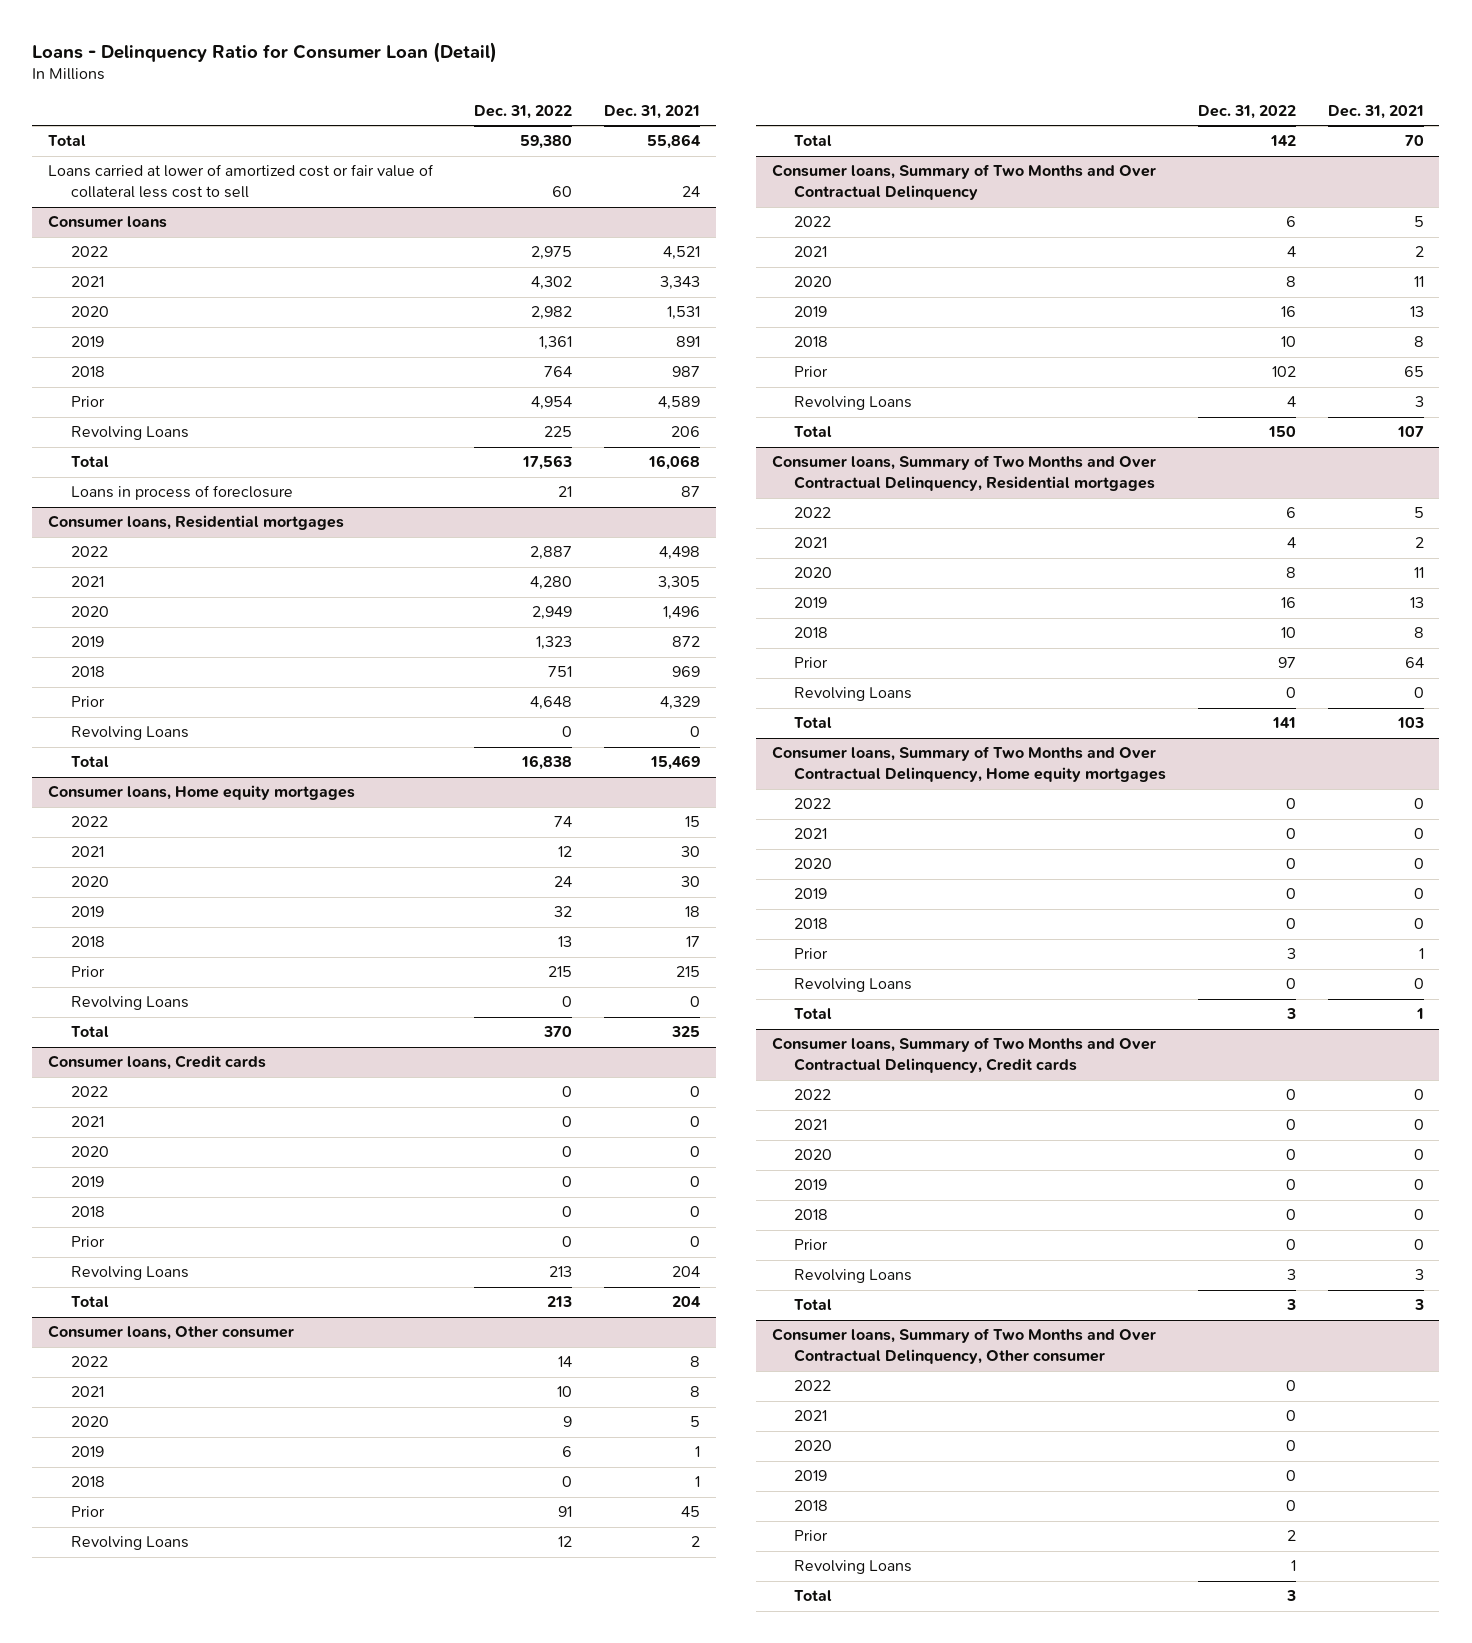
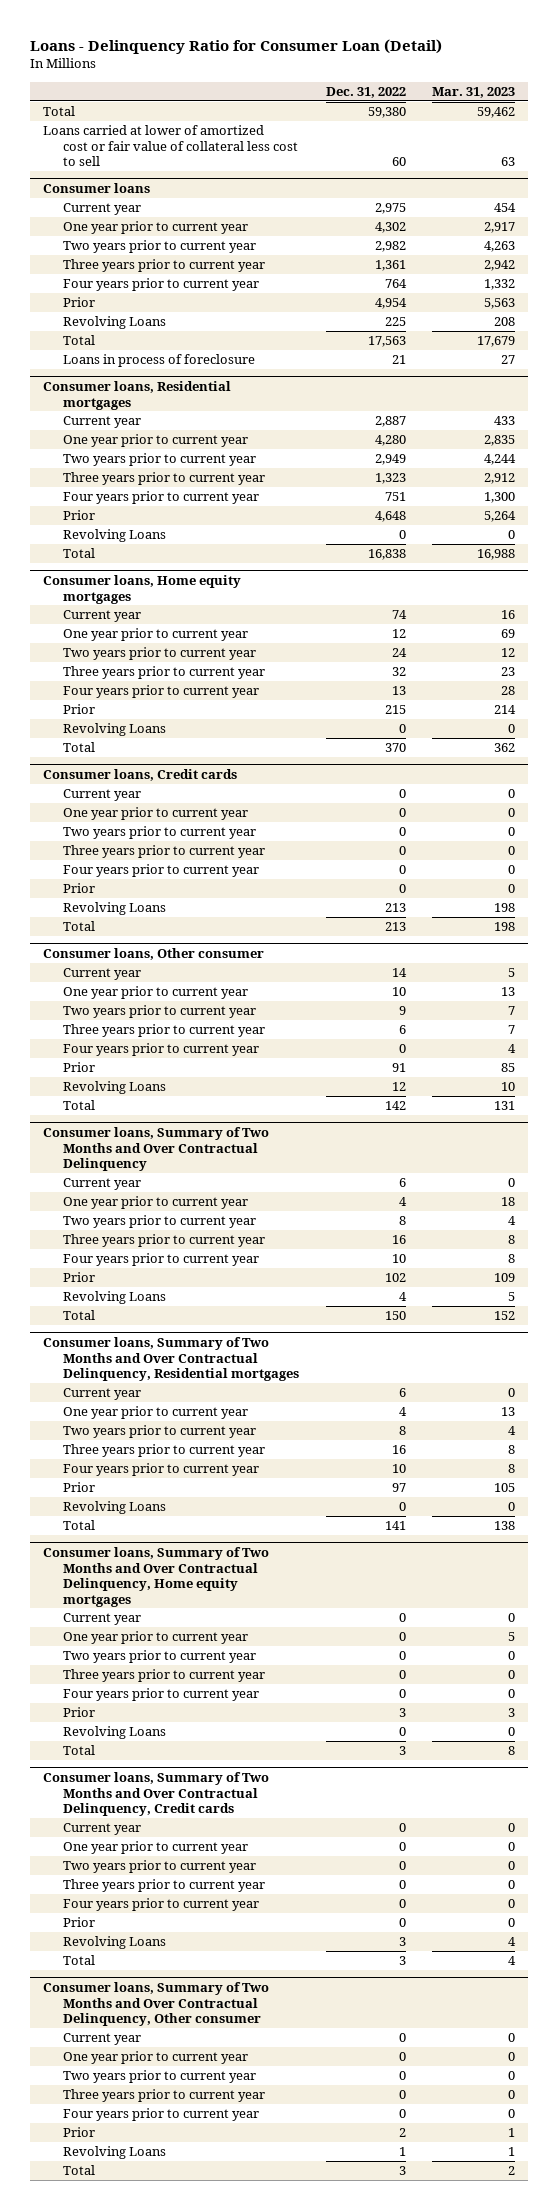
[603,104,700,119] Dec. 31, 2021 -> none
none -> [432,86,516,98] Mar. 31, 2023
[70,246,108,258] 2022 -> [63,203,142,216] Current year
[70,276,104,288] 2021 -> [63,221,249,235] One year prior to current year
[70,306,109,318] 2020 -> [63,240,257,254] Two years prior to current year
[70,336,104,348] 2019 -> [63,259,266,273] Three years prior to current year
[70,366,105,378] 2018 -> [63,278,260,292] Four years prior to current year
[70,546,108,558] 2022 -> [63,416,142,429] Current year
[70,576,104,588] 2021 -> [63,434,249,448] One year prior to current year
[70,606,109,618] 2020 -> [63,453,257,467] Two years prior to current year
[70,636,104,648] 2019 -> [63,472,266,486] Three years prior to current year
[70,666,105,678] 2018 -> [63,491,260,505] Four years prior to current year
[70,816,108,828] 2022 -> [63,610,142,623] Current year
[70,846,104,858] 2021 -> [63,628,249,642] One year prior to current year
[70,876,109,888] 2020 -> [63,647,257,661] Two years prior to current year
[70,906,104,918] 2019 -> [63,666,266,680] Three years prior to current year
[70,936,105,948] 2018 -> [63,685,260,699] Four years prior to current year
[70,1086,108,1098] 2022 -> [63,789,142,802] Current year
[70,1116,104,1128] 2021 -> [63,807,249,821] One year prior to current year
[70,1146,109,1158] 2020 -> [63,826,257,840] Two years prior to current year
[70,1176,104,1188] 2019 -> [63,845,266,859] Three years prior to current year
[70,1206,105,1218] 2018 -> [63,864,260,878] Four years prior to current year
[70,1356,108,1368] 2022 -> [63,968,142,981] Current year
[70,1386,104,1398] 2021 -> [63,986,249,1000] One year prior to current year
[70,1416,109,1428] 2020 -> [63,1005,257,1019] Two years prior to current year
[70,1446,104,1458] 2019 -> [63,1024,266,1038] Three years prior to current year
[70,1476,105,1488] 2018 -> [63,1043,260,1057] Four years prior to current year
[794,216,832,228] 2022 -> [63,1178,142,1191] Current year
[794,246,828,258] 2021 -> [63,1196,249,1210] One year prior to current year
[794,276,833,288] 2020 -> [63,1215,257,1229] Two years prior to current year
[794,306,828,318] 2019 -> [63,1234,266,1248] Three years prior to current year
[794,336,829,348] 2018 -> [63,1253,260,1267] Four years prior to current year
[794,507,832,519] 2022 -> [63,1388,142,1401] Current year
[794,537,828,549] 2021 -> [63,1406,249,1420] One year prior to current year
[794,567,833,579] 2020 -> [63,1425,257,1439] Two years prior to current year
[794,597,828,609] 2019 -> [63,1444,266,1458] Three years prior to current year
[794,627,829,639] 2018 -> [63,1463,260,1477] Four years prior to current year
[794,798,832,810] 2022 -> [63,1613,142,1626] Current year
[794,828,828,840] 2021 -> [63,1631,249,1645] One year prior to current year
[794,858,833,870] 2020 -> [63,1650,257,1664] Two years prior to current year
[794,888,828,900] 2019 -> [63,1669,266,1683] Three years prior to current year
[794,918,829,930] 2018 -> [63,1688,260,1702] Four years prior to current year
[794,1089,832,1101] 2022 -> [63,1823,142,1836] Current year
[794,1119,828,1131] 2021 -> [63,1841,249,1855] One year prior to current year
[794,1149,833,1161] 2020 -> [63,1860,257,1874] Two years prior to current year
[794,1179,828,1191] 2019 -> [63,1879,266,1893] Three years prior to current year
[794,1209,829,1221] 2018 -> [63,1898,260,1912] Four years prior to current year
[794,1380,832,1392] 2022 -> [63,2033,142,2046] Current year
[794,1410,828,1422] 2021 -> [63,2051,249,2065] One year prior to current year
[794,1440,833,1452] 2020 -> [63,2070,257,2084] Two years prior to current year
[794,1470,828,1482] 2019 -> [63,2089,266,2103] Three years prior to current year
[794,1500,829,1512] 2018 -> [63,2108,260,2122] Four years prior to current year

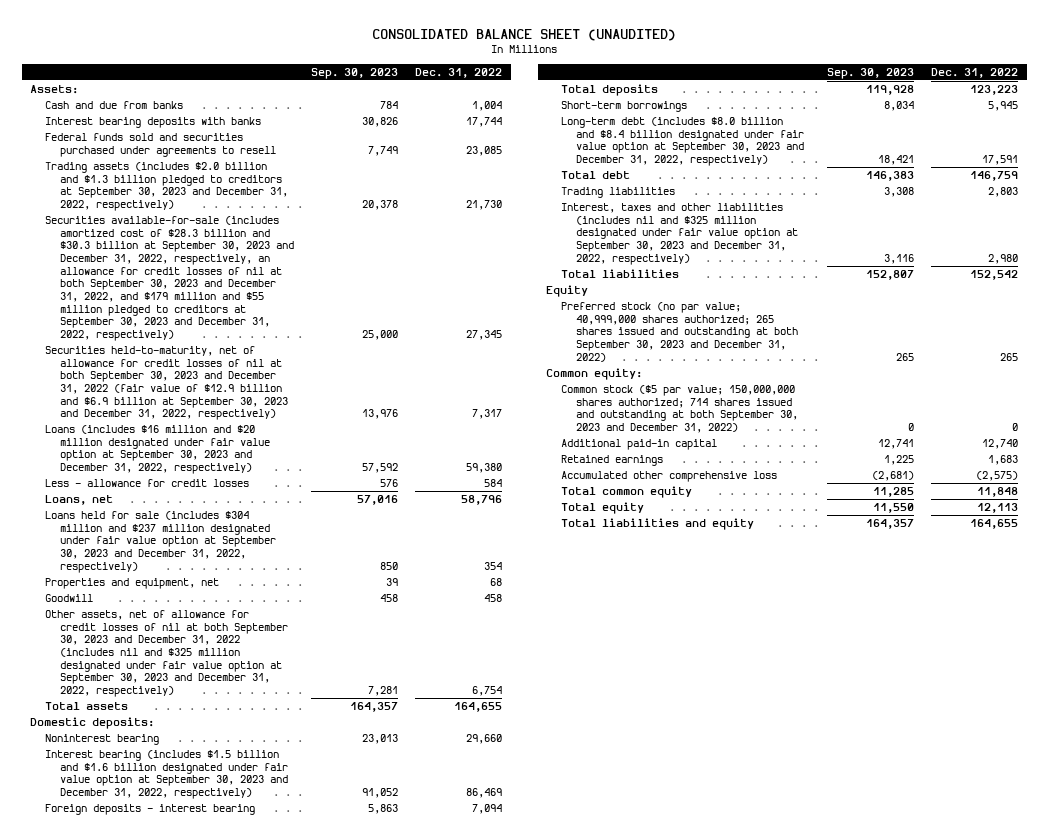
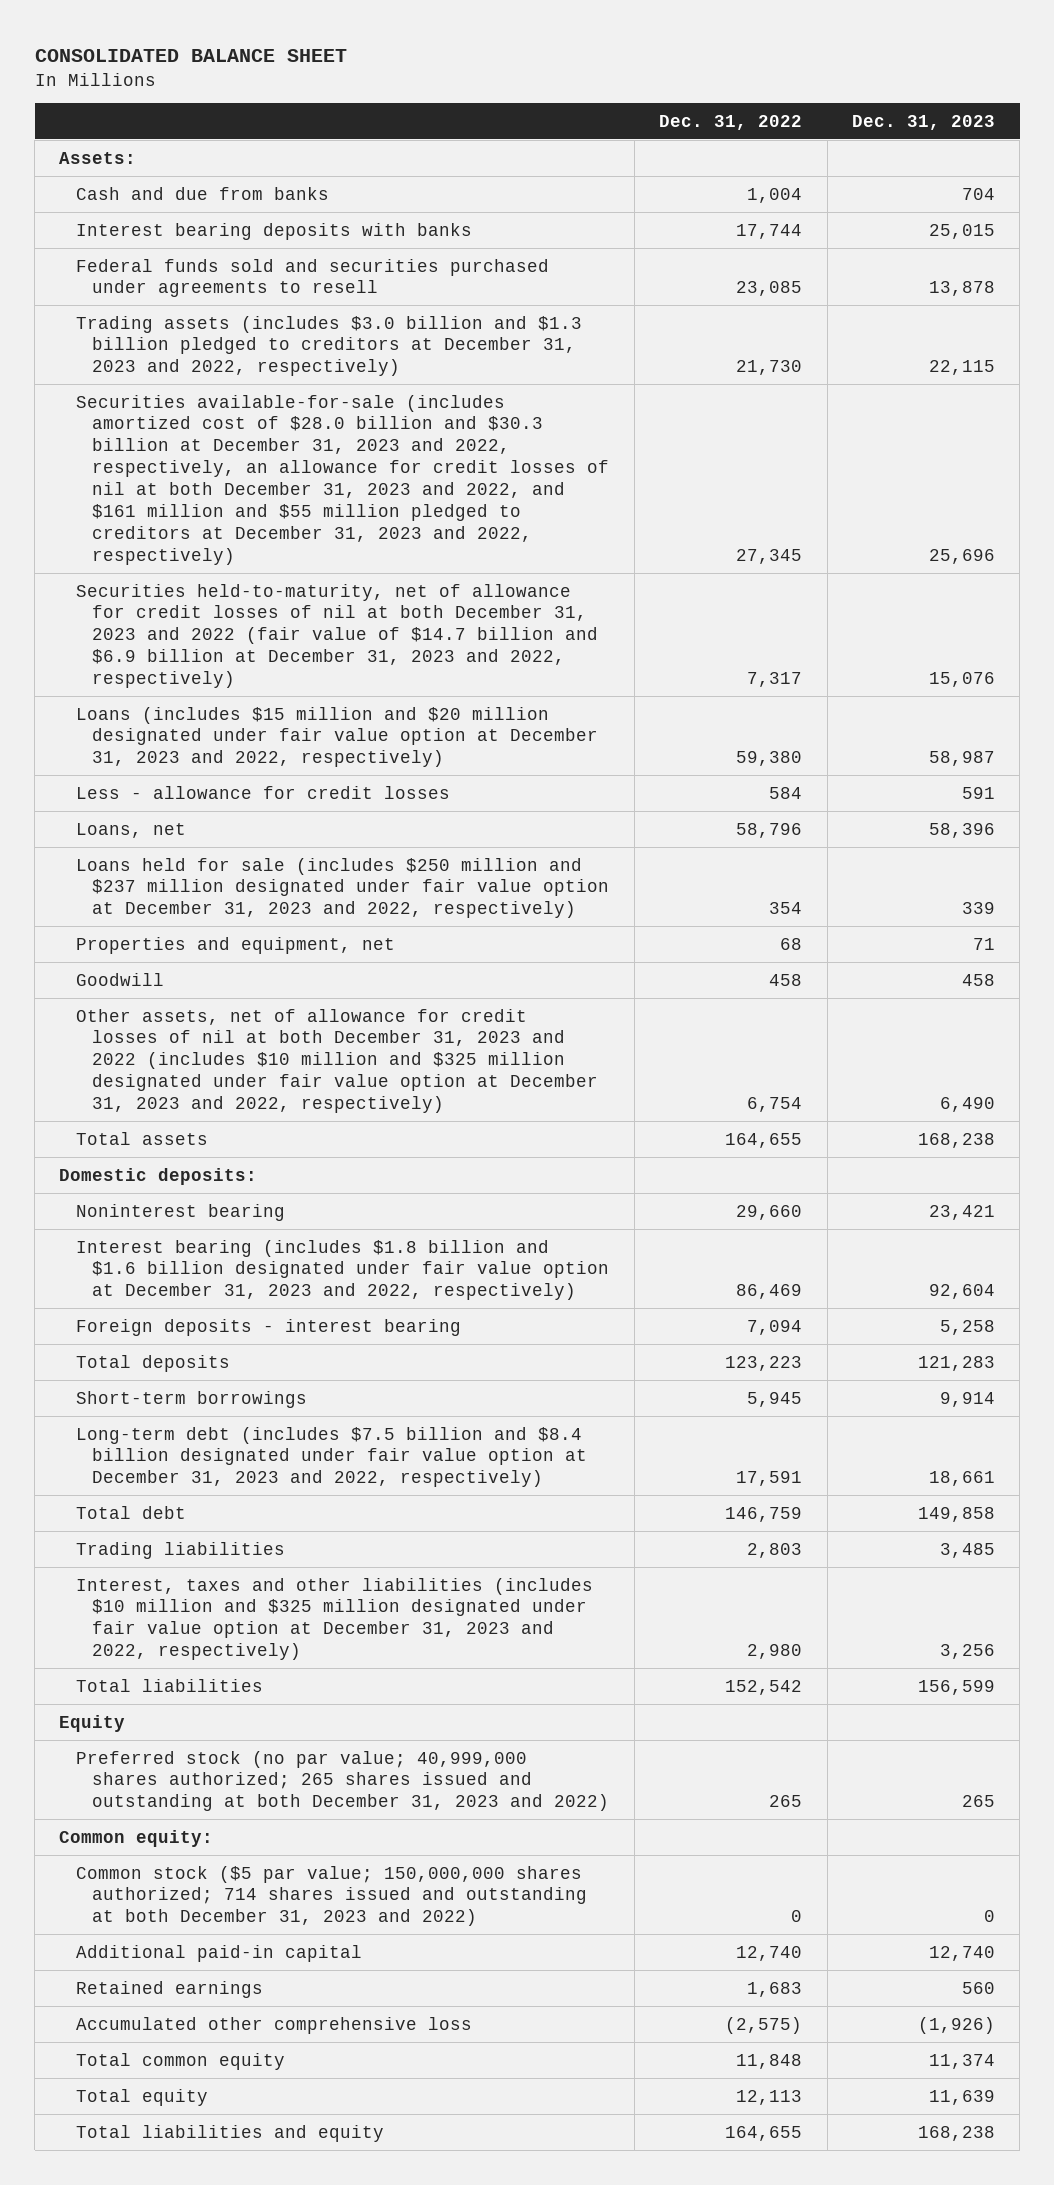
[372,28,677,41] CONSOLIDATED BALANCE SHEET (UNAUDITED) -> [34,48,347,62] CONSOLIDATED BALANCE SHEET
[311,67,399,79] Sep. 30, 2023 -> none
none -> [851,114,995,130] Dec. 31, 2023
[45,162,289,212] Trading assets (includes $2.0 billion and $1.3 billion pledged to creditors at September 30, 2023 and December 31, 2022, respectively) -> [75,315,582,377] Trading assets (includes $3.0 billion and $1.3 billion pledged to creditors at December 31, 2023 and 2022, respectively)
[45,216,295,342] Securities available-for-sale (includes amortized cost of $28.3 billion and $30.3 billion at September 30, 2023 and December 31, 2022, respectively, an allowance for credit losses of nil at both September 30, 2023 and December 31, 2022, and $179 million and $55 million pledged to creditors at September 30, 2023 and December 31, 2022, respectively) -> [75,394,610,565] Securities available-for-sale (includes amortized cost of $28.0 billion and $30.3 billion at December 31, 2023 and 2022, respectively, an allowance for credit losses of nil at both December 31, 2023 and 2022, and $161 million and $55 million pledged to creditors at December 31, 2023 and 2022, respectively)
[45,346,289,421] Securities held-to-maturity, net of allowance for credit losses of nil at both September 30, 2023 and December 31, 2022 (fair value of $12.9 billion and $6.9 billion at September 30, 2023 and December 31, 2022, respectively) -> [75,583,599,689] Securities held-to-maturity, net of allowance for credit losses of nil at both December 31, 2023 and 2022 (fair value of $14.7 billion and $6.9 billion at December 31, 2023 and 2022, respectively)
[45,425,271,475] Loans (includes $16 million and $20 million designated under fair value option at September 30, 2023 and December 31, 2022, respectively) -> [75,706,599,768] Loans (includes $15 million and $20 million designated under fair value option at December 31, 2023 and 2022, respectively)
[45,511,277,573] Loans held for sale (includes $304 million and $237 million designated under fair value option at September 30, 2023 and December 31, 2022, respectively) -> [75,857,610,919] Loans held for sale (includes $250 million and $237 million designated under fair value option at December 31, 2023 and 2022, respectively)
[45,610,289,698] Other assets, net of allowance for credit losses of nil at both September 30, 2023 and December 31, 2022 (includes nil and $325 million designated under fair value option at September 30, 2023 and December 31, 2022, respectively) -> [75,1008,599,1114] Other assets, net of allowance for credit losses of nil at both December 31, 2023 and 2022 (includes $10 million and $325 million designated under fair value option at December 31, 2023 and 2022, respectively)
[45,750,289,800] Interest bearing (includes $1.5 billion and $1.6 billion designated under fair value option at September 30, 2023 and December 31, 2022, respectively) -> [75,1239,610,1301] Interest bearing (includes $1.8 billion and $1.6 billion designated under fair value option at December 31, 2023 and 2022, respectively)
[561,117,804,167] Long-term debt (includes $8.0 billion and $8.4 billion designated under fair value option at September 30, 2023 and December 31, 2022, respectively) -> [75,1426,588,1488] Long-term debt (includes $7.5 billion and $8.4 billion designated under fair value option at December 31, 2023 and 2022, respectively)
[561,203,798,265] Interest, taxes and other liabilities (includes nil and $325 million designated under fair value option at September 30, 2023 and December 31, 2022, respectively) -> [75,1577,593,1661] Interest, taxes and other liabilities (includes $10 million and $325 million designated under fair value option at December 31, 2023 and 2022, respectively)
[561,302,798,362] Preferred stock (no par value; 40,999,000 shares authorized; 265 shares issued and outstanding at both September 30, 2023 and December 31, 2022) -> [75,1750,610,1812] Preferred stock (no par value; 40,999,000 shares authorized; 265 shares issued and outstanding at both December 31, 2023 and 2022)
[561,385,798,434] Common stock ($5 par value; 150,000,000 shares authorized; 714 shares issued and outstanding at both September 30, 2023 and December 31, 2022) -> [75,1865,588,1927] Common stock ($5 par value; 150,000,000 shares authorized; 714 shares issued and outstanding at both December 31, 2023 and 2022)

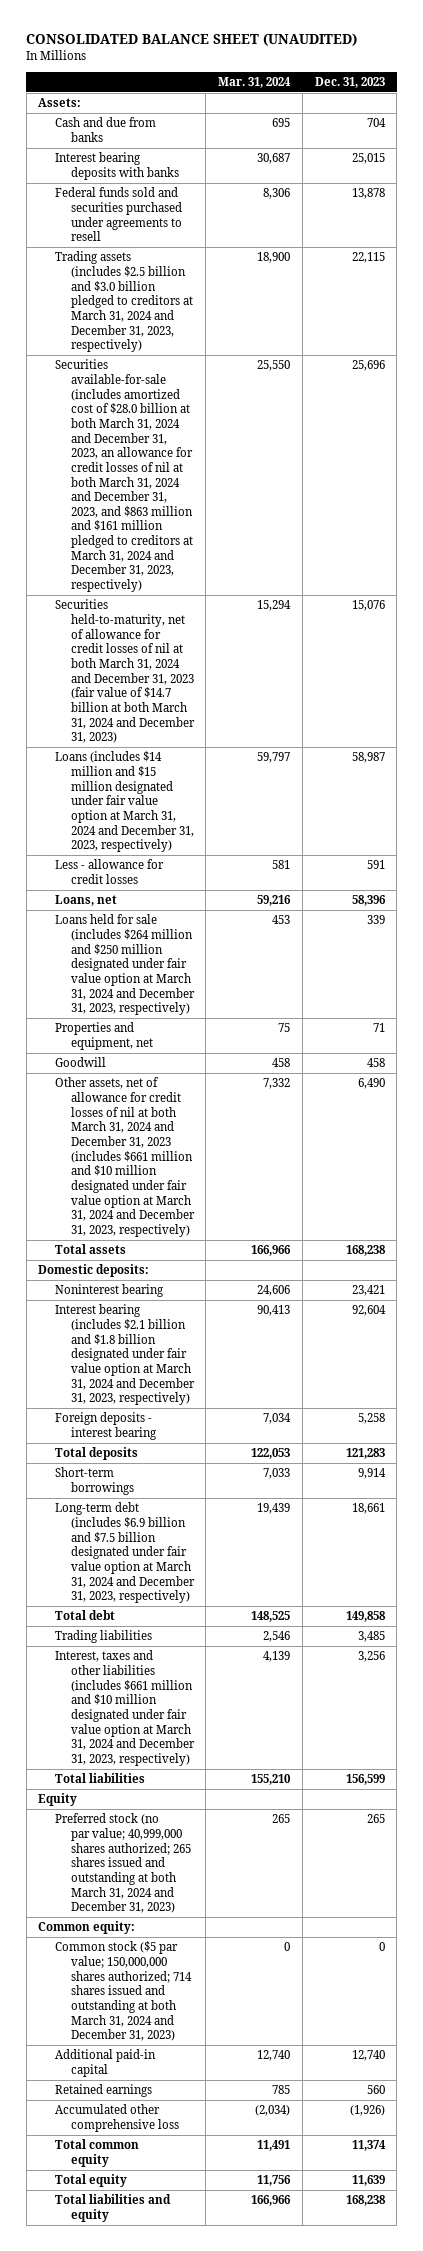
[34,48,347,62] CONSOLIDATED BALANCE SHEET -> [26,33,358,47] CONSOLIDATED BALANCE SHEET (UNAUDITED)
[659,114,803,130] Dec. 31, 2022 -> none
none -> [218,76,292,88] Mar. 31, 2024
[75,315,582,377] Trading assets (includes $3.0 billion and $1.3 billion pledged to creditors at December 31, 2023 and 2022, respectively) -> [54,251,193,353] Trading assets (includes $2.5 billion and $3.0 billion pledged to creditors at March 31, 2024 and December 31, 2023, respectively)
[75,394,610,565] Securities available-for-sale (includes amortized cost of $28.0 billion and $30.3 billion at December 31, 2023 and 2022, respectively, an allowance for credit losses of nil at both December 31, 2023 and 2022, and $161 million and $55 million pledged to creditors at December 31, 2023 and 2022, respectively) -> [54,359,193,593] Securities available-for-sale (includes amortized cost of $28.0 billion at both March 31, 2024 and December 31, 2023, an allowance for credit losses of nil at both March 31, 2024 and December 31, 2023, and $863 million and $161 million pledged to creditors at March 31, 2024 and December 31, 2023, respectively)
[75,583,599,689] Securities held-to-maturity, net of allowance for credit losses of nil at both December 31, 2023 and 2022 (fair value of $14.7 billion and $6.9 billion at December 31, 2023 and 2022, respectively) -> [54,599,195,744] Securities held-to-maturity, net of allowance for credit losses of nil at both March 31, 2024 and December 31, 2023 (fair value of $14.7 billion at both March 31, 2024 and December 31, 2023)
[75,706,599,768] Loans (includes $15 million and $20 million designated under fair value option at December 31, 2023 and 2022, respectively) -> [54,751,194,853] Loans (includes $14 million and $15 million designated under fair value option at March 31, 2024 and December 31, 2023, respectively)
[75,857,610,919] Loans held for sale (includes $250 million and $237 million designated under fair value option at December 31, 2023 and 2022, respectively) -> [54,914,195,1016] Loans held for sale (includes $264 million and $250 million designated under fair value option at March 31, 2024 and December 31, 2023, respectively)
[75,1008,599,1114] Other assets, net of allowance for credit losses of nil at both December 31, 2023 and 2022 (includes $10 million and $325 million designated under fair value option at December 31, 2023 and 2022, respectively) -> [54,1077,195,1237] Other assets, net of allowance for credit losses of nil at both March 31, 2024 and December 31, 2023 (includes $661 million and $10 million designated under fair value option at March 31, 2024 and December 31, 2023, respectively)
[75,1239,610,1301] Interest bearing (includes $1.8 billion and $1.6 billion designated under fair value option at December 31, 2023 and 2022, respectively) -> [54,1304,195,1406] Interest bearing (includes $2.1 billion and $1.8 billion designated under fair value option at March 31, 2024 and December 31, 2023, respectively)
[75,1426,588,1488] Long-term debt (includes $7.5 billion and $8.4 billion designated under fair value option at December 31, 2023 and 2022, respectively) -> [54,1502,195,1604] Long-term debt (includes $6.9 billion and $7.5 billion designated under fair value option at March 31, 2024 and December 31, 2023, respectively)
[75,1577,593,1661] Interest, taxes and other liabilities (includes $10 million and $325 million designated under fair value option at December 31, 2023 and 2022, respectively) -> [54,1650,195,1766] Interest, taxes and other liabilities (includes $661 million and $10 million designated under fair value option at March 31, 2024 and December 31, 2023, respectively)
[75,1750,610,1812] Preferred stock (no par value; 40,999,000 shares authorized; 265 shares issued and outstanding at both December 31, 2023 and 2022) -> [54,1813,191,1914] Preferred stock (no par value; 40,999,000 shares authorized; 265 shares issued and outstanding at both March 31, 2024 and December 31, 2023)
[75,1865,588,1927] Common stock ($5 par value; 150,000,000 shares authorized; 714 shares issued and outstanding at both December 31, 2023 and 2022) -> [54,1941,192,2042] Common stock ($5 par value; 150,000,000 shares authorized; 714 shares issued and outstanding at both March 31, 2024 and December 31, 2023)

